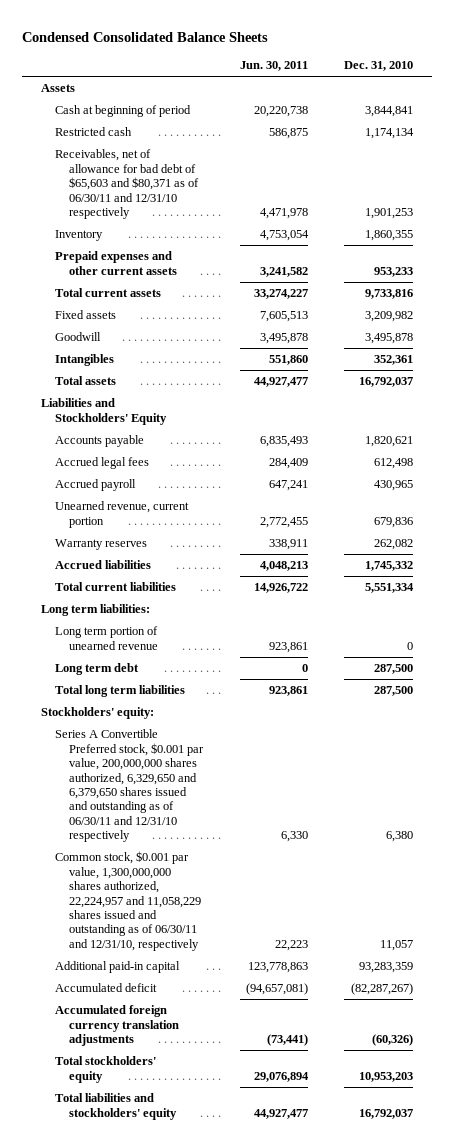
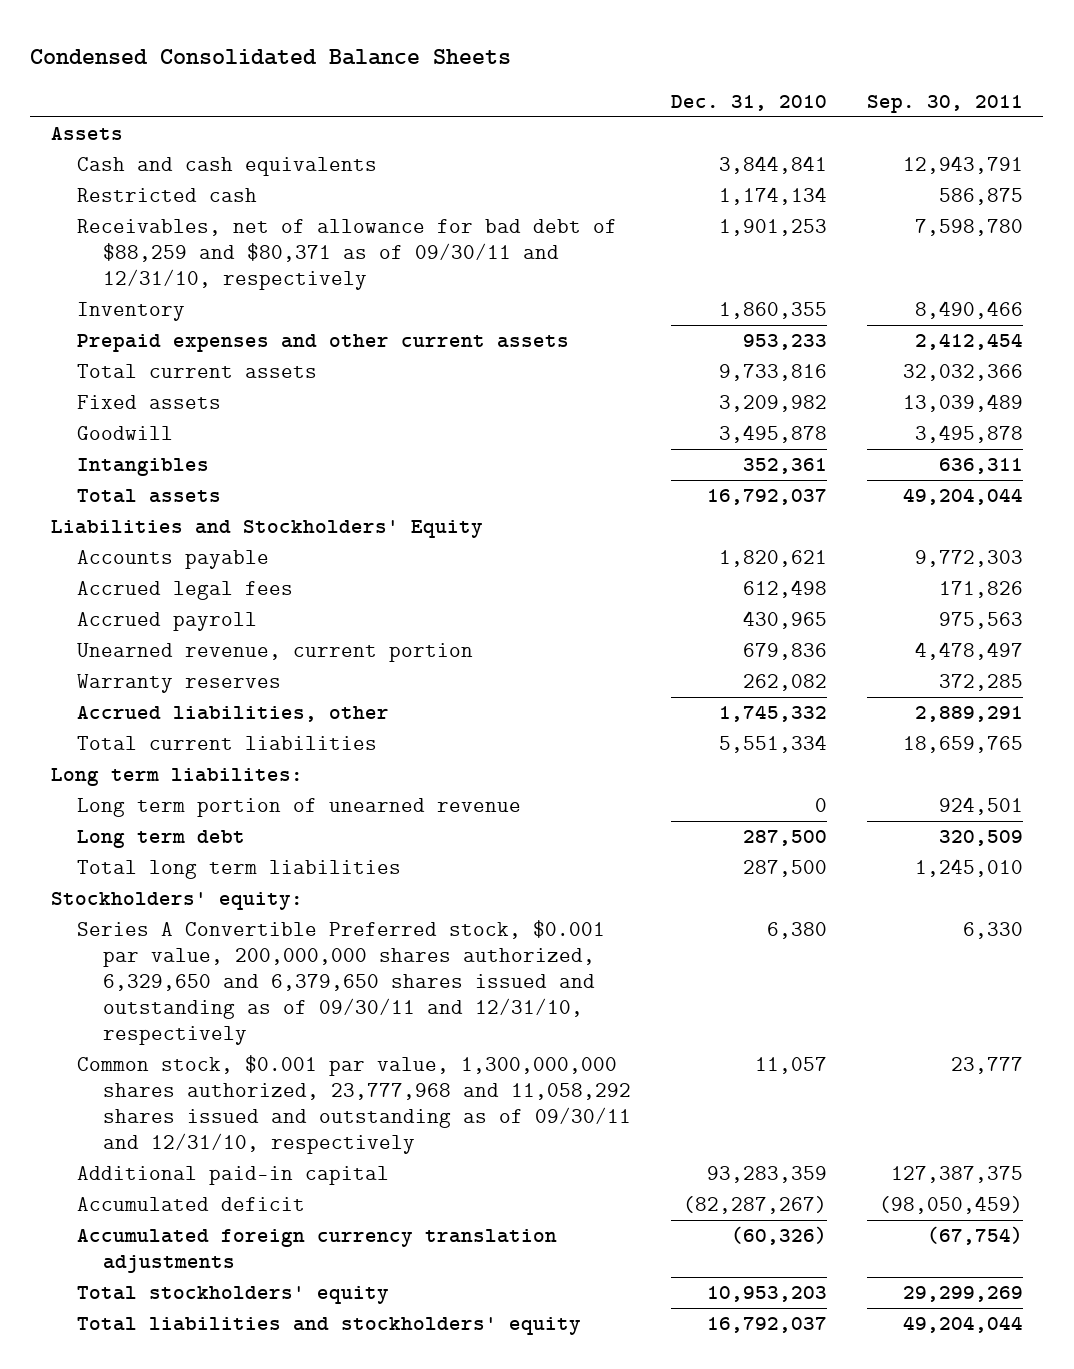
[239,61,308,72] Jun. 30, 2011 -> none
none -> [867,94,1024,113] Sep. 30, 2011
[54,105,191,118] Cash at beginning of period -> [76,157,377,177] Cash and cash equivalents
[54,149,199,219] Receivables, net of allowance for bad debt of $65,603 and $80,371 as of 06/30/11 and 12/31/10 respectively -> [76,219,617,291] Receivables, net of allowance for bad debt of $88,259 and $80,371 as of 09/30/11 and 12/31/10, respectively
[54,560,151,570] Accrued liabilities -> [76,706,389,723] Accrued liabilities, other
[40,604,150,617] Long term liabilities: -> [50,768,303,787] Long term liabilites:
[54,729,204,843] Series A Convertible Preferred stock, $0.001 par value, 200,000,000 shares authorized, 6,329,650 and 6,379,650 shares issued and outstanding as of 06/30/11 and 12/31/10 respectively -> [76,920,605,1046] Series A Convertible Preferred stock, $0.001 par value, 200,000,000 shares authorized, 6,329,650 and 6,379,650 shares issued and outstanding as of 09/30/11 and 12/31/10, respectively
[54,851,201,951] Common stock, $0.001 par value, 1,300,000,000 shares authorized, 22,224,957 and 11,058,229 shares issued and outstanding as of 06/30/11 and 12/31/10, respectively -> [76,1055,631,1155] Common stock, $0.001 par value, 1,300,000,000 shares authorized, 23,777,968 and 11,058,292 shares issued and outstanding as of 09/30/11 and 12/31/10, respectively

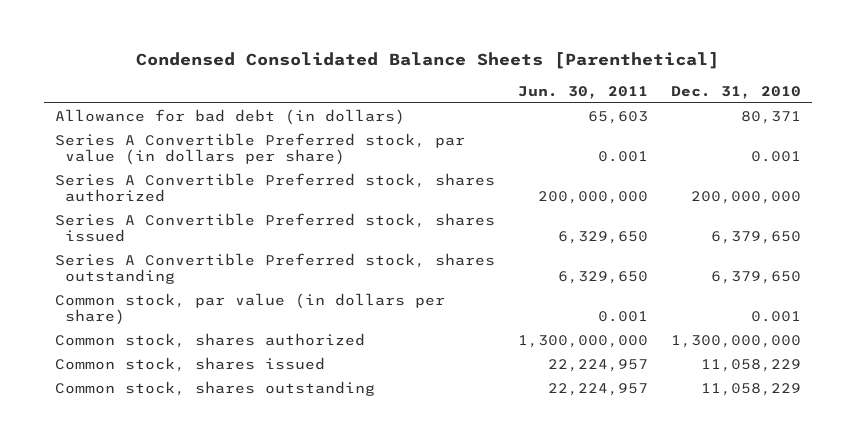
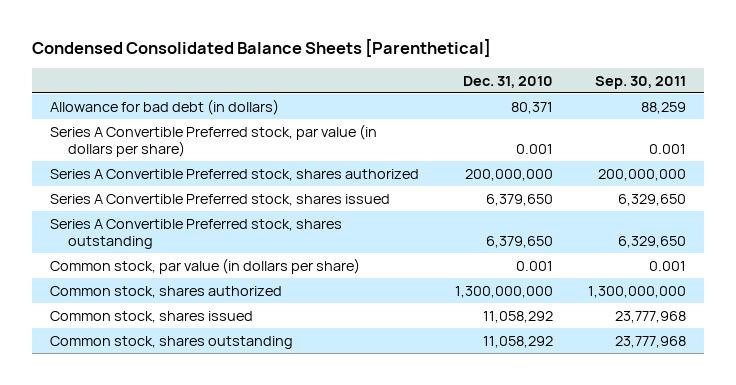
[518,85,649,99] Jun. 30, 2011 -> none
none -> [595,75,687,89] Sep. 30, 2011
[700,358,801,372] 11,058,229 -> [482,310,553,323] 11,058,292
[700,382,801,396] 11,058,229 -> [482,335,553,348] 11,058,292

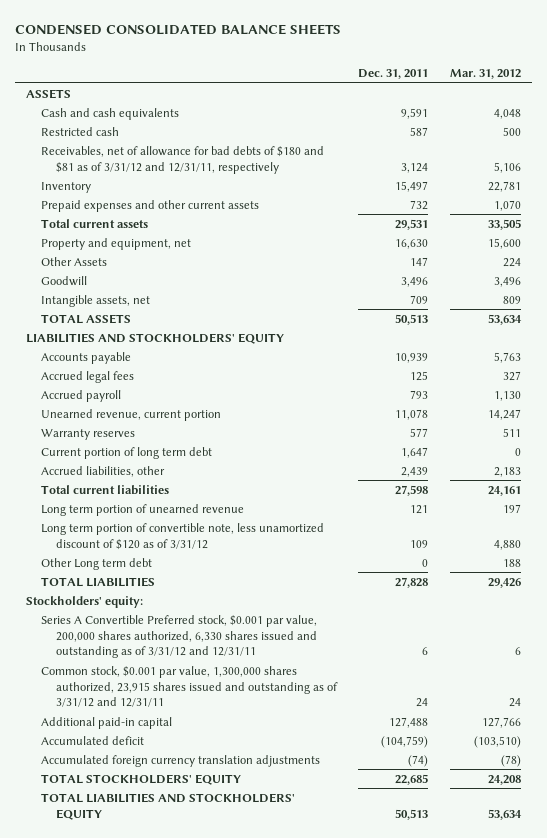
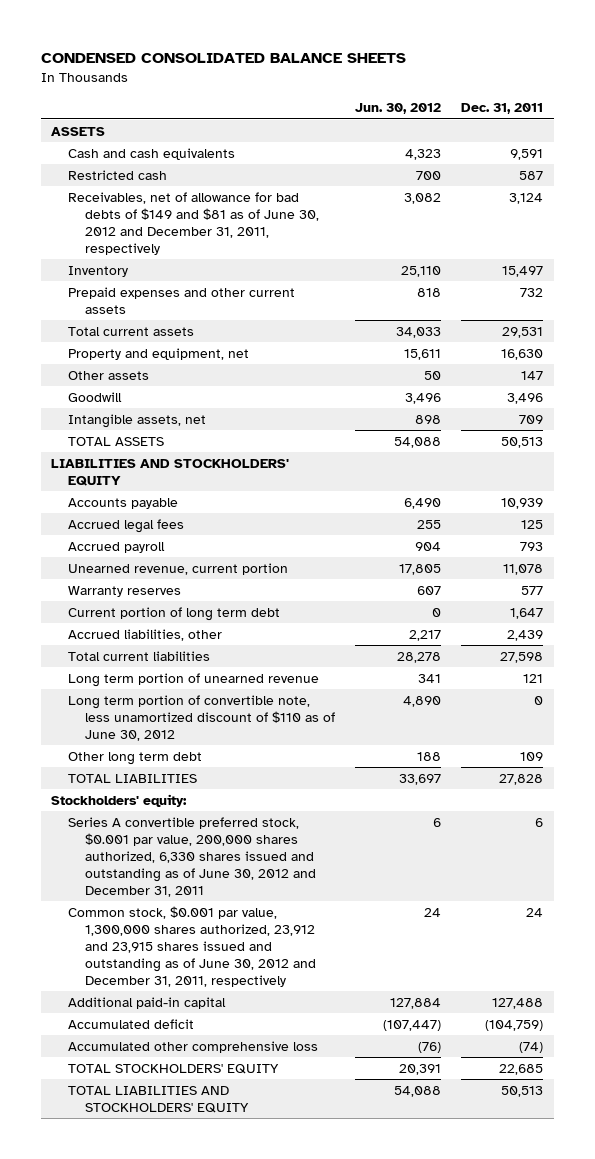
[449,69,521,80] Mar. 31, 2012 -> none
none -> [355,103,442,115] Jun. 30, 2012
[40,145,324,174] Receivables, net of allowance for bad debts of $180 and $81 as of 3/31/12 and 12/31/11, respectively -> [68,191,320,255] Receivables, net of allowance for bad debts of $149 and $81 as of June 30, 2012 and December 31, 2011, respectively
[40,256,107,266] Other Assets -> [68,370,150,380] Other assets
[40,522,324,550] Long term portion of convertible note, less unamortized discount of $120 as of 3/31/12 -> [68,694,336,741] Long term portion of convertible note, less unamortized discount of $110 as of June 30, 2012
[410,539,429,548] 109 -> [534,695,544,705] 0
[40,557,152,570] Other Long term debt -> [68,751,203,765] Other long term debt
[422,558,429,567] 0 -> [520,751,544,761] 109
[40,614,317,659] Series A Convertible Preferred stock, $0.001 par value, 200,000 shares authorized, 6,330 shares issued and outstanding as of 3/31/12 and 12/31/11 -> [68,816,317,897] Series A convertible preferred stock, $0.001 par value, 200,000 shares authorized, 6,330 shares issued and outstanding as of June 30, 2012 and December 31, 2011
[40,665,338,708] Common stock, $0.001 par value, 1,300,000 shares authorized, 23,915 shares issued and outstanding as of 3/31/12 and 12/31/11 -> [68,905,317,987] Common stock, $0.001 par value, 1,300,000 shares authorized, 23,912 and 23,915 shares issued and outstanding as of June 30, 2012 and December 31, 2011, respectively
[40,754,320,767] Accumulated foreign currency translation adjustments -> [68,1040,319,1053] Accumulated other comprehensive loss

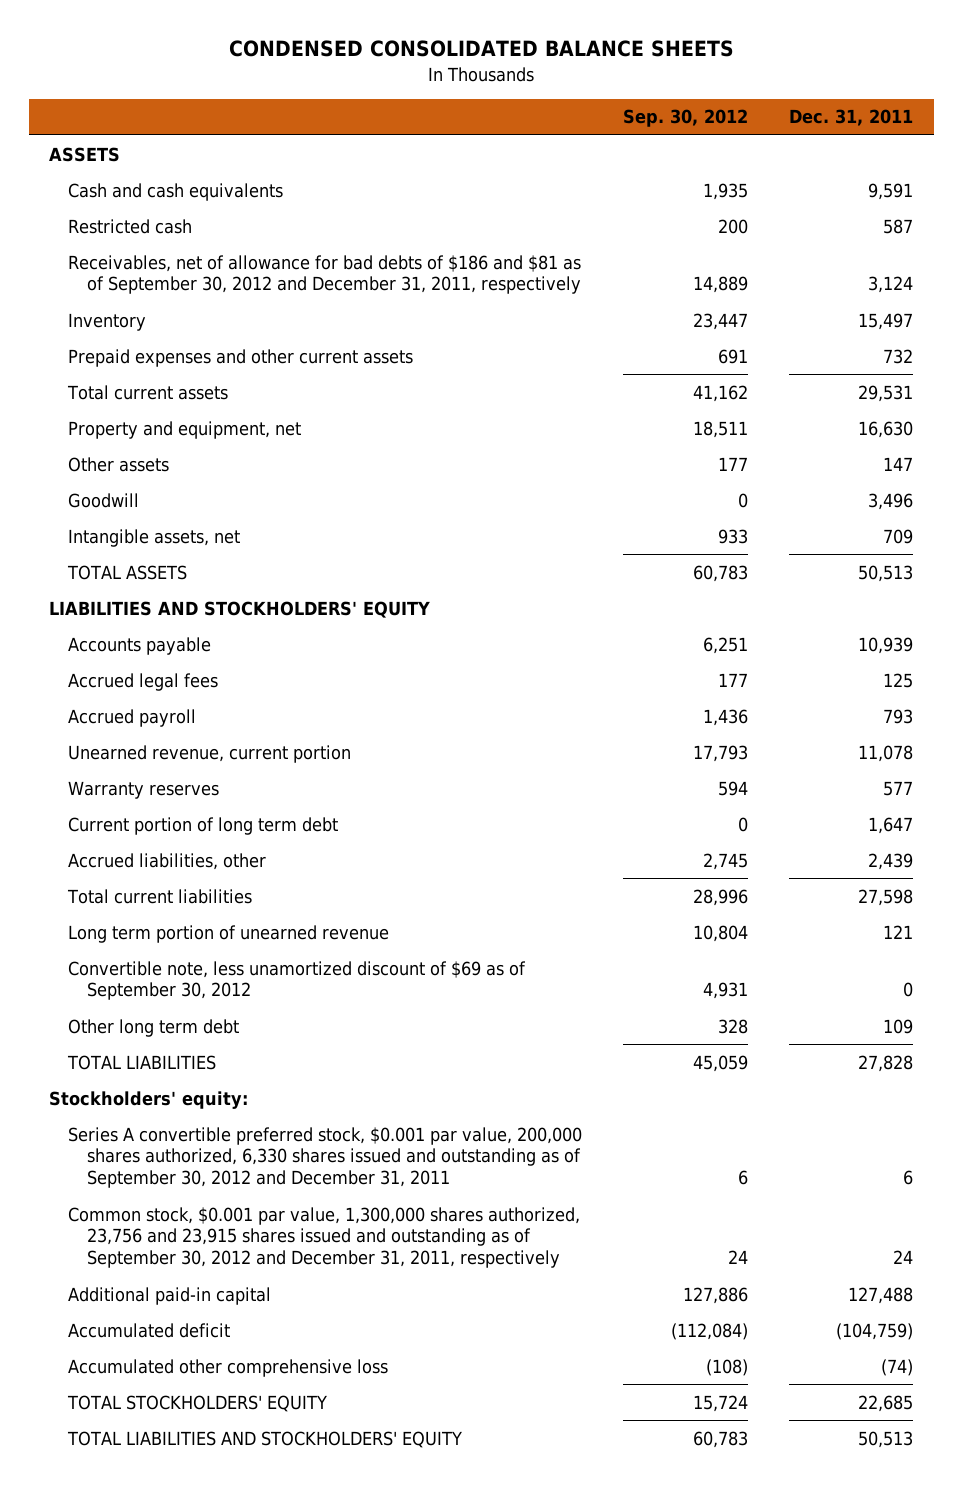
[355,103,442,115] Jun. 30, 2012 -> none
none -> [623,109,749,128] Sep. 30, 2012
[68,191,320,255] Receivables, net of allowance for bad debts of $149 and $81 as of June 30, 2012 and December 31, 2011, respectively -> [68,254,582,295] Receivables, net of allowance for bad debts of $186 and $81 as of September 30, 2012 and December 31, 2011, respectively
[68,694,336,741] Long term portion of convertible note, less unamortized discount of $110 as of June 30, 2012 -> [68,960,527,1001] Convertible note, less unamortized discount of $69 as of September 30, 2012
[68,816,317,897] Series A convertible preferred stock, $0.001 par value, 200,000 shares authorized, 6,330 shares issued and outstanding as of June 30, 2012 and December 31, 2011 -> [68,1126,583,1189] Series A convertible preferred stock, $0.001 par value, 200,000 shares authorized, 6,330 shares issued and outstanding as of September 30, 2012 and December 31, 2011
[68,905,317,987] Common stock, $0.001 par value, 1,300,000 shares authorized, 23,912 and 23,915 shares issued and outstanding as of June 30, 2012 and December 31, 2011, respectively -> [68,1206,581,1269] Common stock, $0.001 par value, 1,300,000 shares authorized, 23,756 and 23,915 shares issued and outstanding as of September 30, 2012 and December 31, 2011, respectively

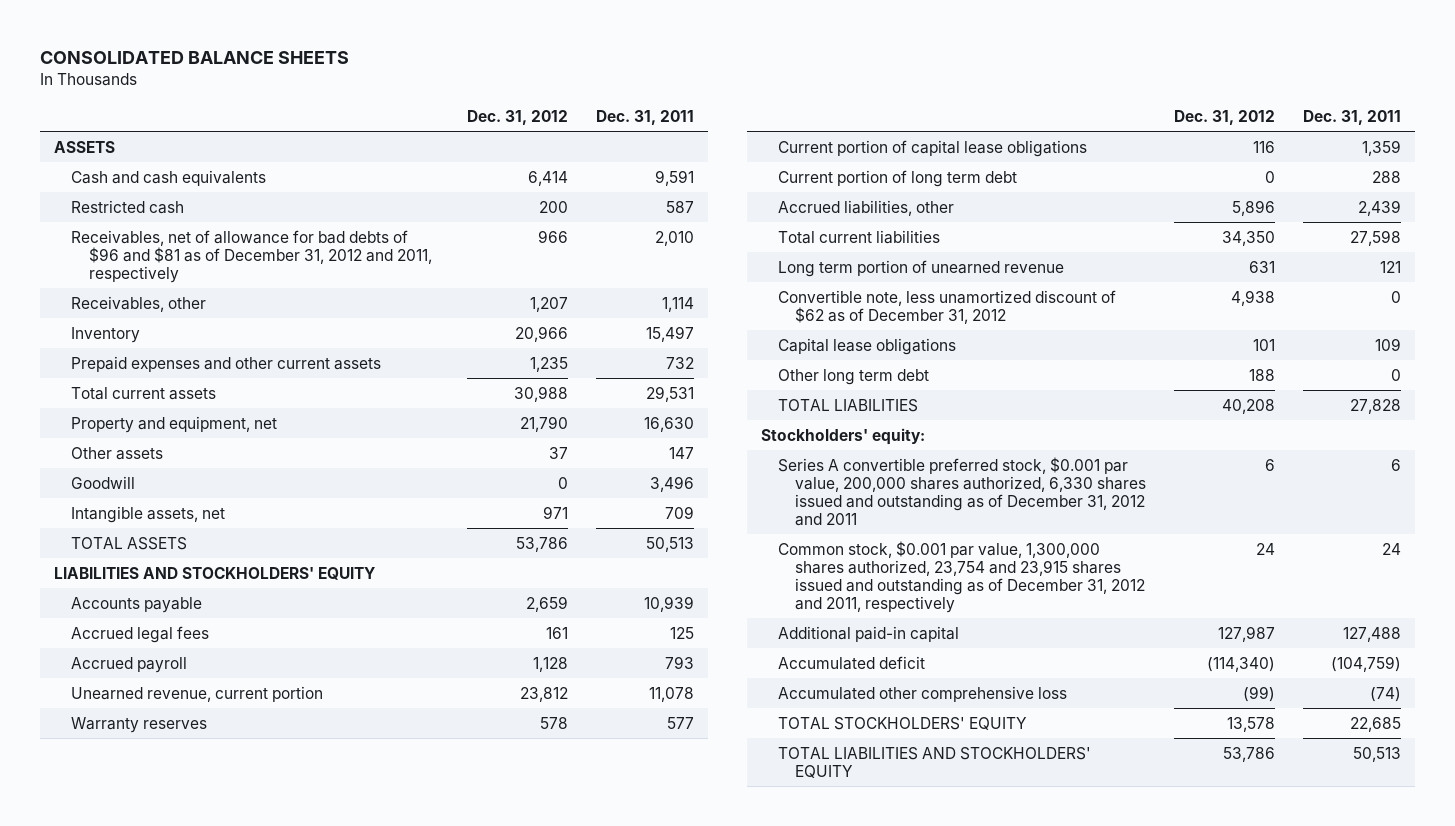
[229,40,735,58] CONDENSED CONSOLIDATED BALANCE SHEETS -> [40,51,350,65] CONSOLIDATED BALANCE SHEETS
[623,109,749,128] Sep. 30, 2012 -> none
none -> [467,109,569,125] Dec. 31, 2012
[68,254,582,295] Receivables, net of allowance for bad debts of $186 and $81 as of September 30, 2012 and December 31, 2011, respectively -> [71,229,432,283] Receivables, net of allowance for bad debts of $96 and $81 as of December 31, 2012 and 2011, respectively
[868,276,914,294] 3,124 -> [654,230,694,246] 2,010
none -> [71,295,207,312] Receivables, other
none -> [778,139,1088,157] Current portion of capital lease obligations
[868,816,914,834] 1,647 -> [1371,170,1401,183] 288
[68,960,527,1001] Convertible note, less unamortized discount of $69 as of September 30, 2012 -> [778,289,1117,324] Convertible note, less unamortized discount of $62 as of December 31, 2012
none -> [778,337,957,355] Capital lease obligations
[883,1018,914,1034] 109 -> [1390,368,1401,381] 0
[68,1126,583,1189] Series A convertible preferred stock, $0.001 par value, 200,000 shares authorized, 6,330 shares issued and outstanding as of September 30, 2012 and December 31, 2011 -> [778,456,1147,526] Series A convertible preferred stock, $0.001 par value, 200,000 shares authorized, 6,330 shares issued and outstanding as of December 31, 2012 and 2011
[68,1206,581,1269] Common stock, $0.001 par value, 1,300,000 shares authorized, 23,756 and 23,915 shares issued and outstanding as of September 30, 2012 and December 31, 2011, respectively -> [778,540,1146,613] Common stock, $0.001 par value, 1,300,000 shares authorized, 23,754 and 23,915 shares issued and outstanding as of December 31, 2012 and 2011, respectively

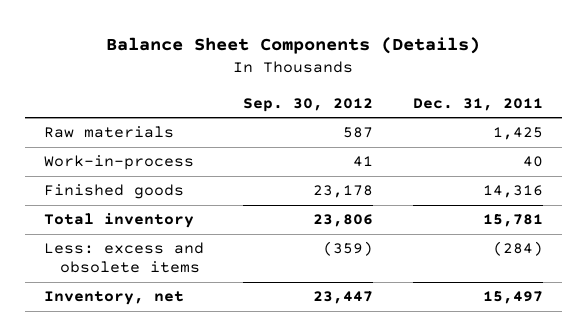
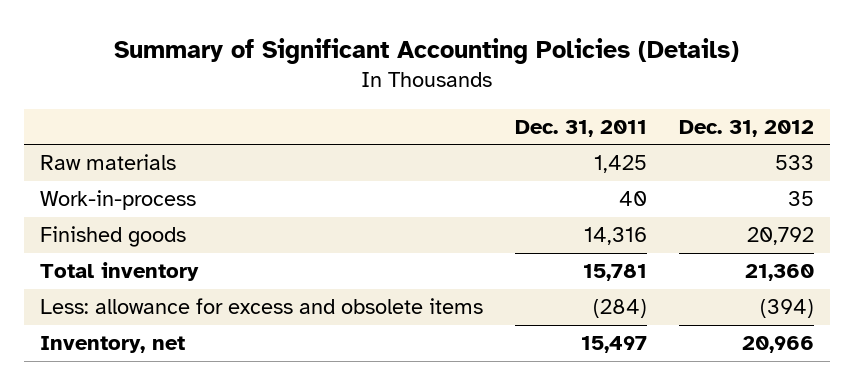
[106,37,481,55] Balance Sheet Components (Details) -> [113,37,739,64] Summary of Significant Accounting Policies (Details)
[243,97,374,112] Sep. 30, 2012 -> none
none -> [678,119,814,137] Dec. 31, 2012
[44,242,205,274] Less: excess and obsolete items -> [39,298,483,315] Less: allowance for excess and obsolete items

